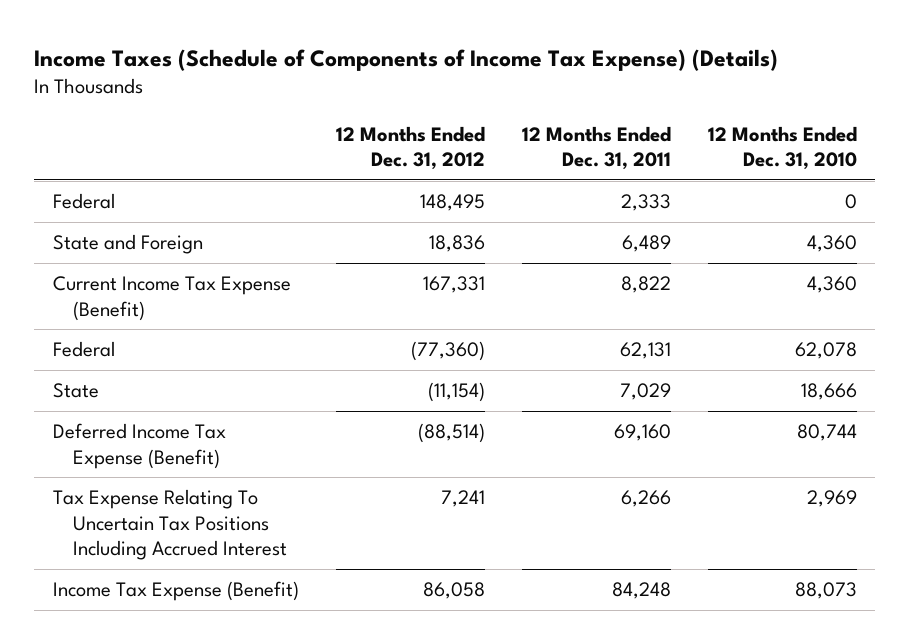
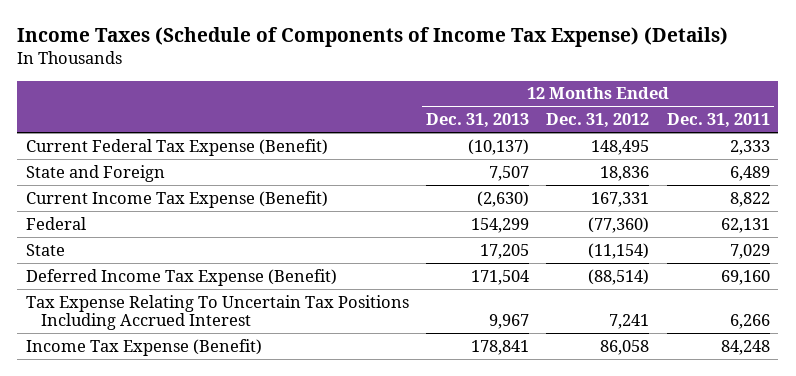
[707,125,857,171] 12 Months Ended Dec. 31, 2010 -> none
none -> [426,113,530,129] Dec. 31, 2013
[52,193,115,210] Federal -> [25,138,328,156] Current Federal Tax Expense (Benefit)

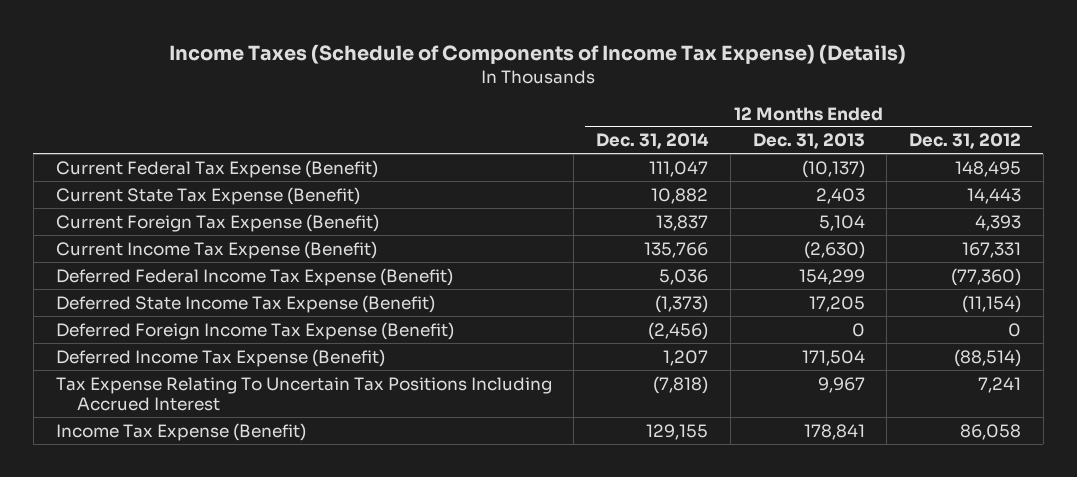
[666,113,770,129] Dec. 31, 2011 -> none
none -> [596,133,710,150] Dec. 31, 2014
[25,164,165,182] State and Foreign -> none
none -> [55,186,360,205] Current State Tax Expense (Benefit)
none -> [55,213,379,232] Current Foreign Tax Expense (Benefit)
[25,216,86,230] Federal -> [55,267,453,286] Deferred Federal Income Tax Expense (Benefit)
[25,243,65,256] State -> [55,294,435,313] Deferred State Income Tax Expense (Benefit)
none -> [55,321,454,340] Deferred Foreign Income Tax Expense (Benefit)

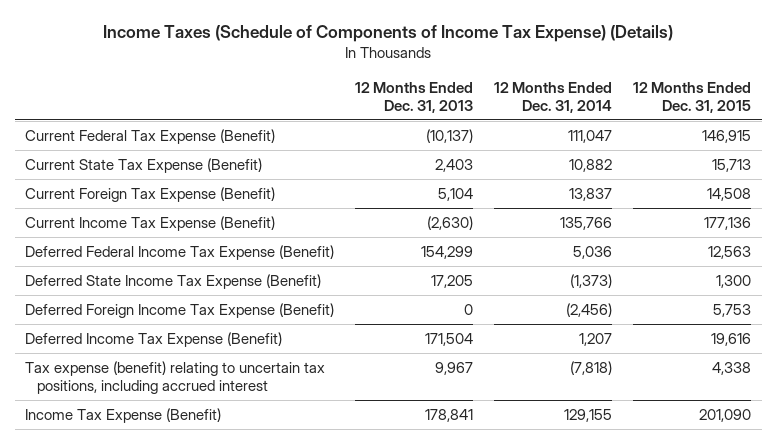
[909,133,1022,150] Dec. 31, 2012 -> none
none -> [633,82,752,113] 12 Months Ended Dec. 31, 2015
[55,376,552,412] Tax Expense Relating To Uncertain Tax Positions Including Accrued Interest -> [25,360,326,394] Tax expense (benefit) relating to uncertain tax positions, including accrued interest

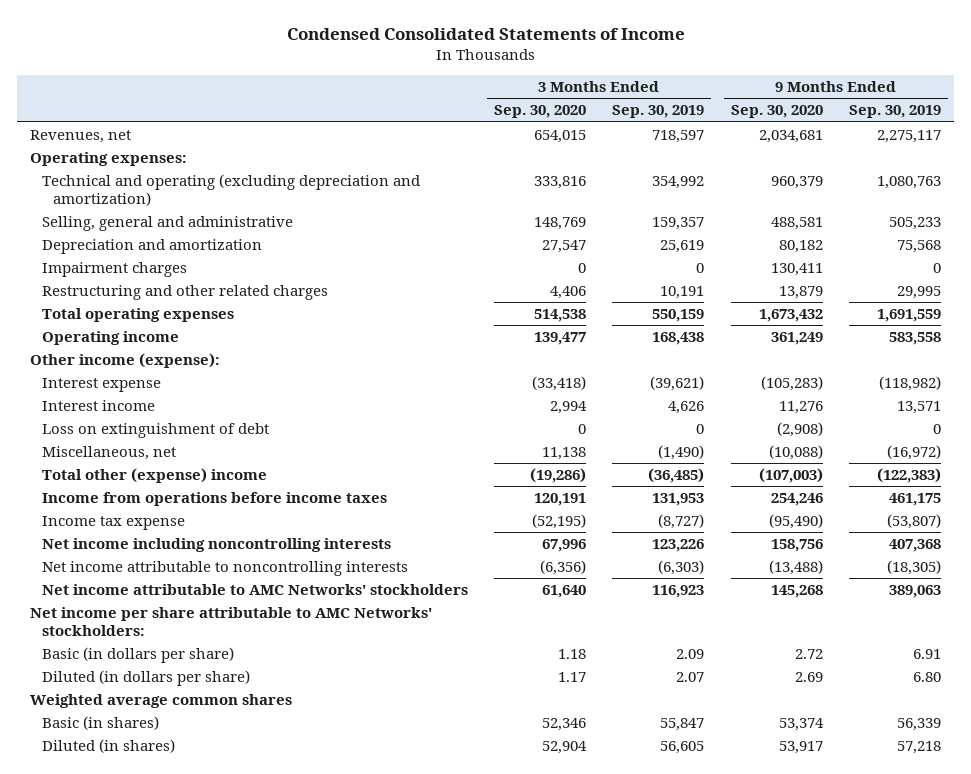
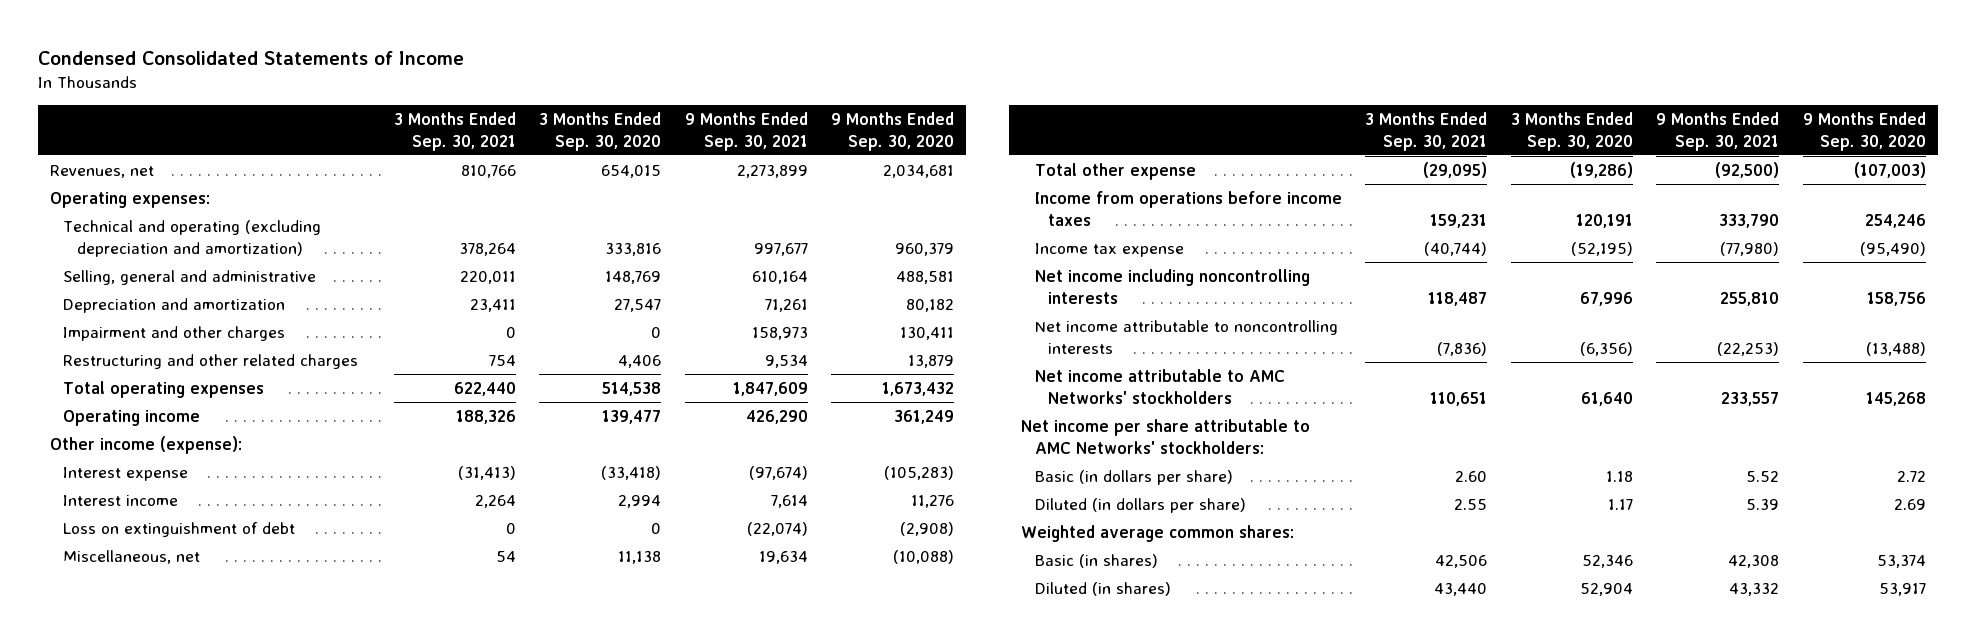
[612,105,705,119] Sep. 30, 2019 -> none
[848,105,941,119] Sep. 30, 2019 -> none
none -> [393,111,516,151] 3 Months Ended Sep. 30, 2021
none -> [684,111,808,151] 9 Months Ended Sep. 30, 2021
[41,261,187,277] Impairment charges -> [63,325,286,341] Impairment and other charges
[41,467,267,483] Total other (expense) income -> [1034,162,1196,180] Total other expense
[30,693,293,708] Weighted average common shares -> [1021,524,1295,542] Weighted average common shares:

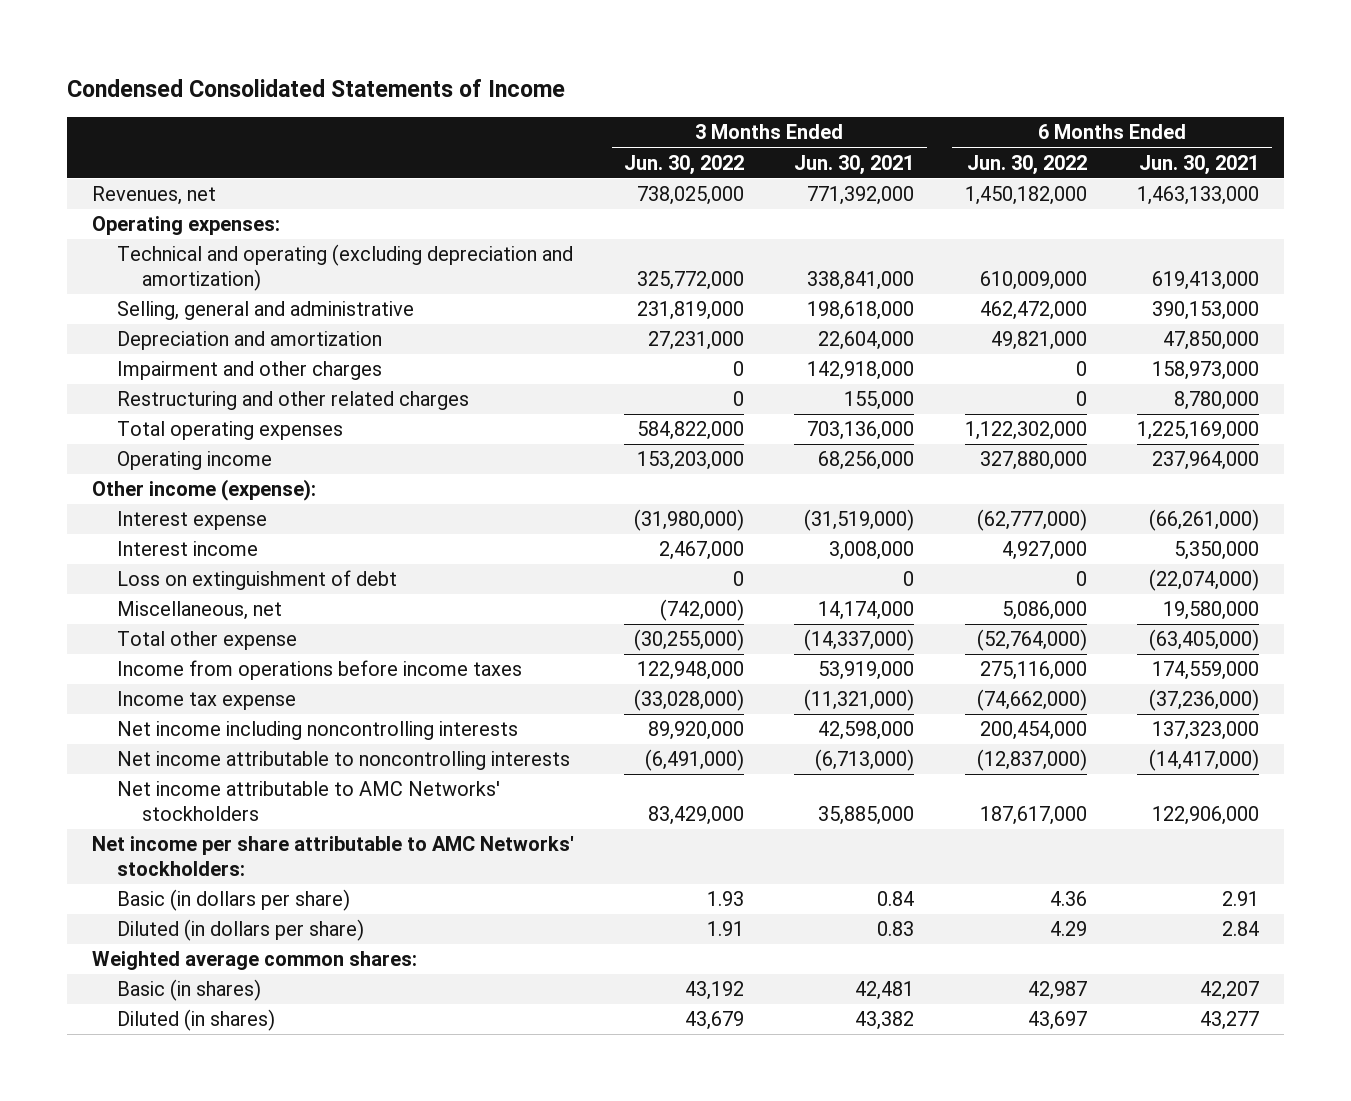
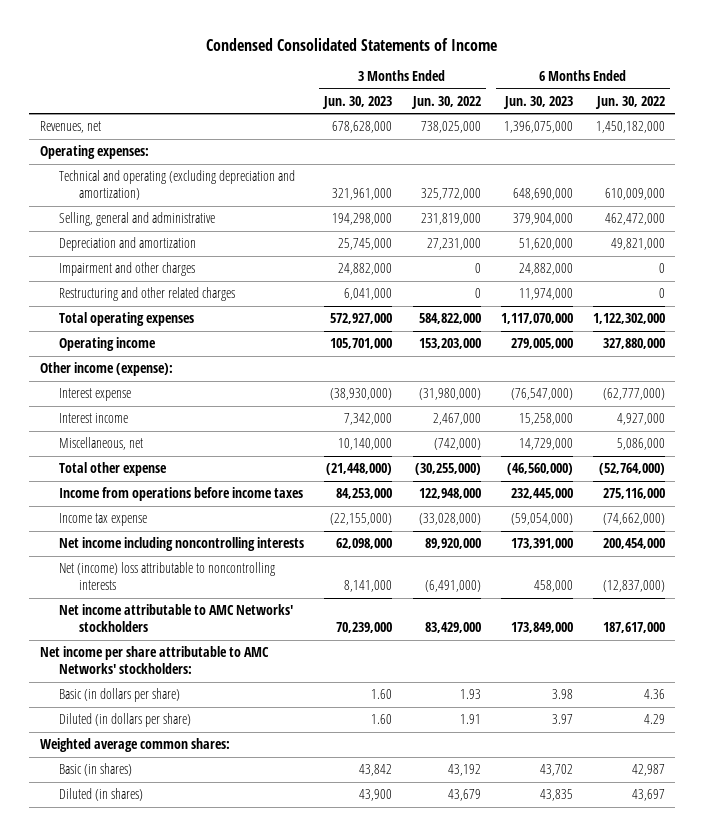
[794,154,915,175] Jun. 30, 2021 -> none
[1138,154,1259,175] Jun. 30, 2021 -> none
none -> [322,95,393,109] Jun. 30, 2023
none -> [502,95,573,109] Jun. 30, 2023
[116,570,397,591] Loss on extinguishment of debt -> none
[116,751,570,771] Net income attributable to noncontrolling interests -> [59,562,276,591] Net (income) loss attributable to noncontrolling interests

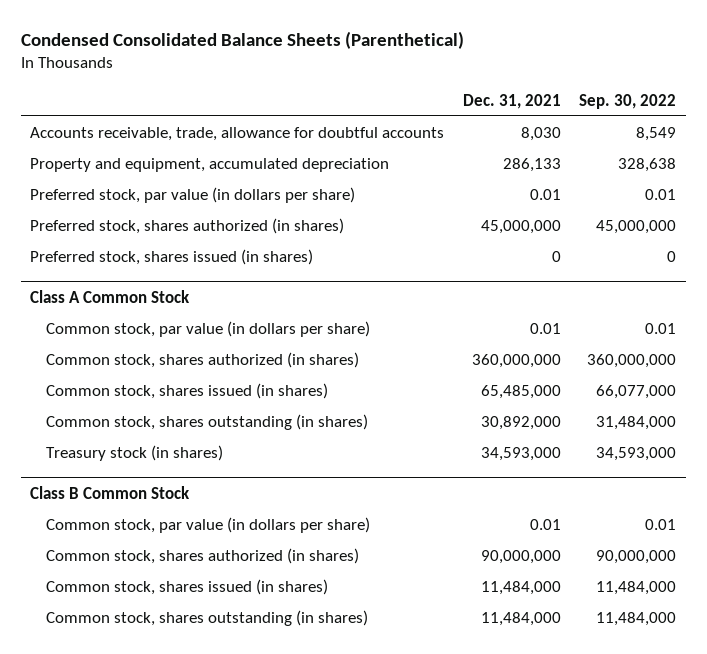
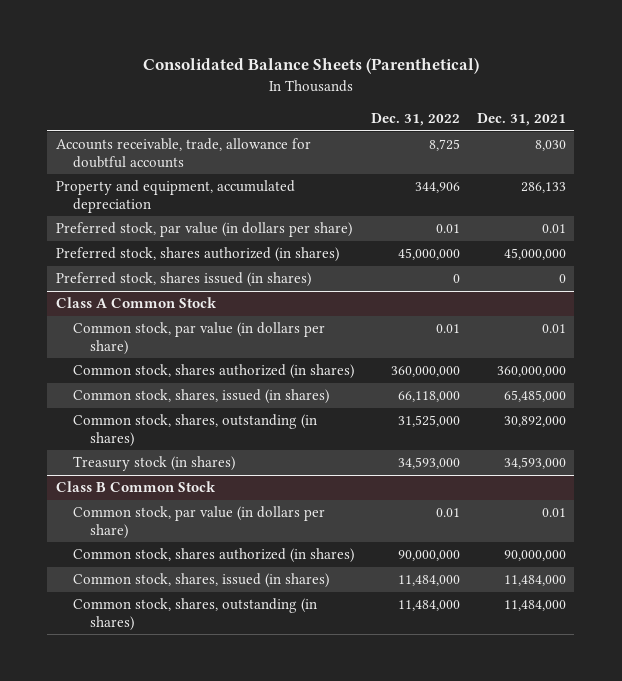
[20,31,464,50] Condensed Consolidated Balance Sheets (Parenthetical) -> [142,58,479,75] Consolidated Balance Sheets (Parenthetical)
[579,93,677,109] Sep. 30, 2022 -> none
none -> [370,112,460,126] Dec. 31, 2022
[45,382,328,399] Common stock, shares issued (in shares) -> [73,389,330,405] Common stock, shares, issued (in shares)
[45,413,368,430] Common stock, shares outstanding (in shares) -> [73,414,318,447] Common stock, shares, outstanding (in shares)
[45,578,328,595] Common stock, shares issued (in shares) -> [73,573,330,589] Common stock, shares, issued (in shares)
[45,609,368,626] Common stock, shares outstanding (in shares) -> [73,598,318,631] Common stock, shares, outstanding (in shares)

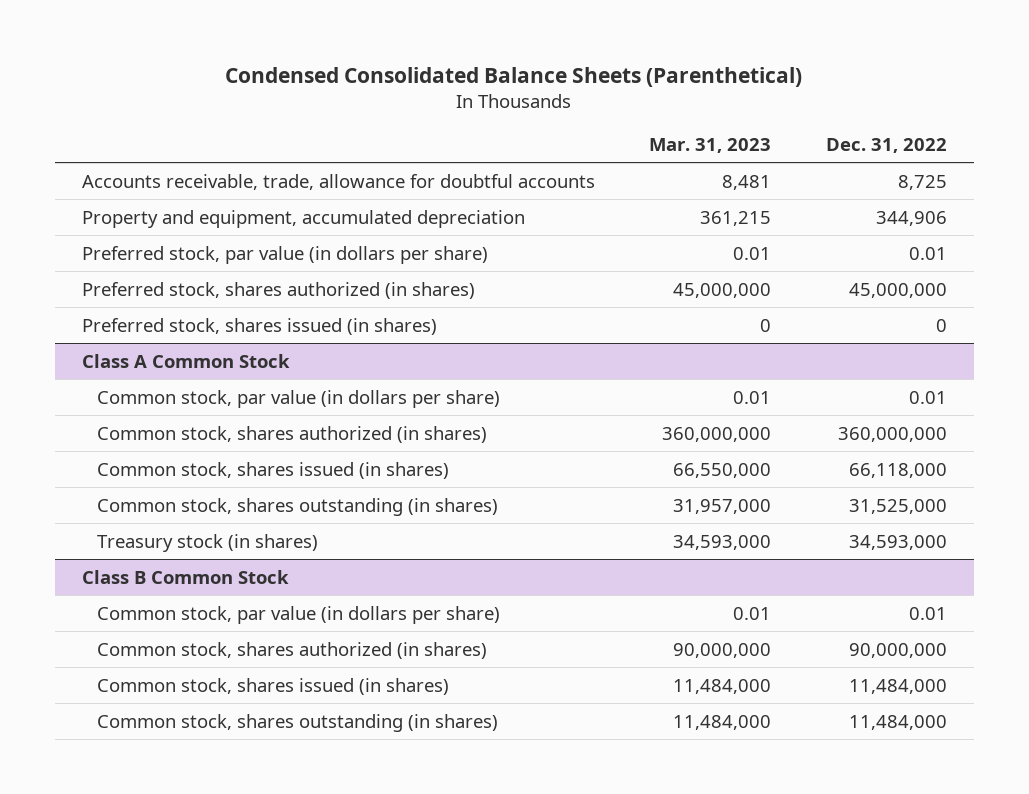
[142,58,479,75] Consolidated Balance Sheets (Parenthetical) -> [225,67,803,88] Condensed Consolidated Balance Sheets (Parenthetical)
[476,112,566,126] Dec. 31, 2021 -> none
none -> [649,137,772,153] Mar. 31, 2023
[73,389,330,405] Common stock, shares, issued (in shares) -> [97,461,450,479] Common stock, shares issued (in shares)
[73,414,318,447] Common stock, shares, outstanding (in shares) -> [97,497,499,516] Common stock, shares outstanding (in shares)
[73,573,330,589] Common stock, shares, issued (in shares) -> [97,677,450,695] Common stock, shares issued (in shares)
[73,598,318,631] Common stock, shares, outstanding (in shares) -> [97,713,499,732] Common stock, shares outstanding (in shares)

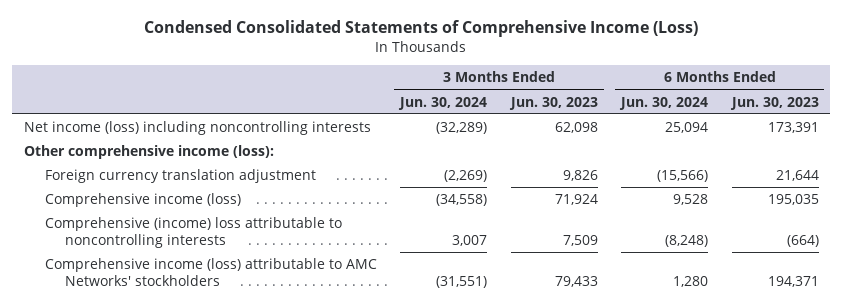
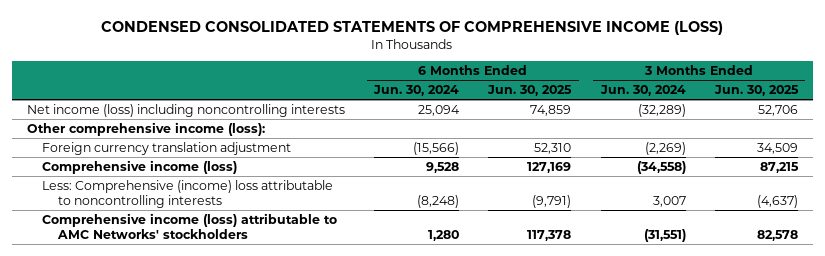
[144,20,699,38] Condensed Consolidated Statements of Comprehensive Income (Loss) -> [101,20,724,35] CONDENSED CONSOLIDATED STATEMENTS OF COMPREHENSIVE INCOME (LOSS)
[508,96,598,110] Jun. 30, 2023 -> none
[729,96,819,110] Jun. 30, 2023 -> none
none -> [487,85,573,97] Jun. 30, 2025
none -> [714,85,800,97] Jun. 30, 2025
[44,216,342,249] Comprehensive (income) loss attributable to noncontrolling interests -> [42,179,334,208] Less: Comprehensive (income) loss attributable to noncontrolling interests

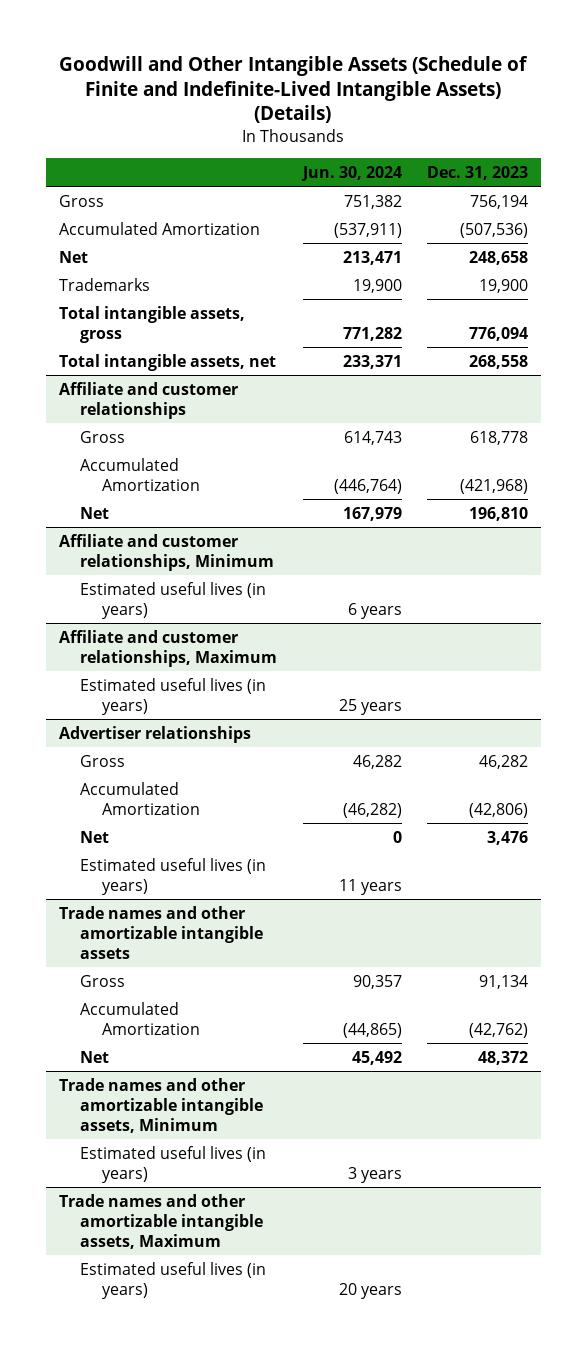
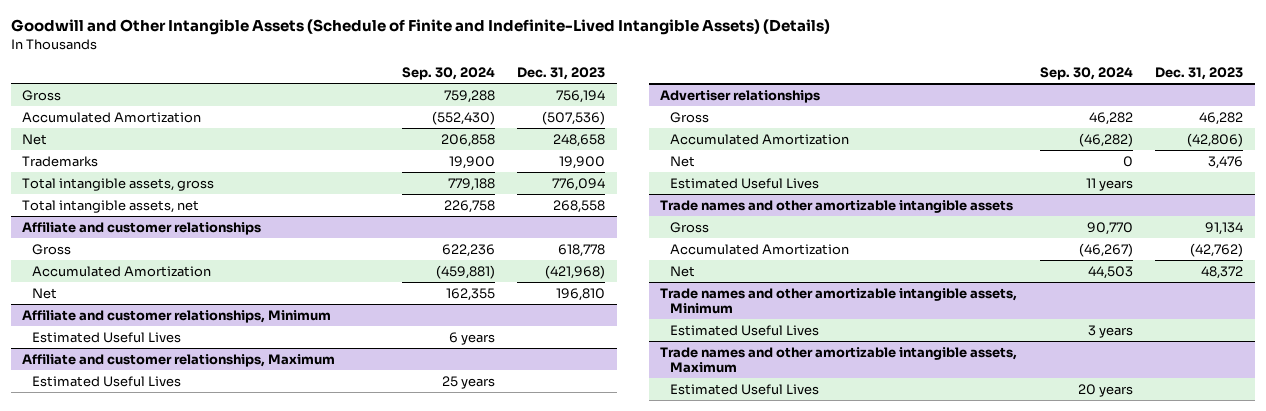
[300,165,402,181] Jun. 30, 2024 -> none
none -> [401,67,495,81] Sep. 30, 2024
[80,581,267,619] Estimated useful lives (in years) -> [32,331,182,343] Estimated Useful Lives
[80,677,267,715] Estimated useful lives (in years) -> [32,375,182,387] Estimated Useful Lives
[80,857,267,895] Estimated useful lives (in years) -> [670,177,820,189] Estimated Useful Lives
[80,1145,267,1183] Estimated useful lives (in years) -> [670,324,820,336] Estimated Useful Lives
[80,1261,267,1299] Estimated useful lives (in years) -> [670,383,820,395] Estimated Useful Lives

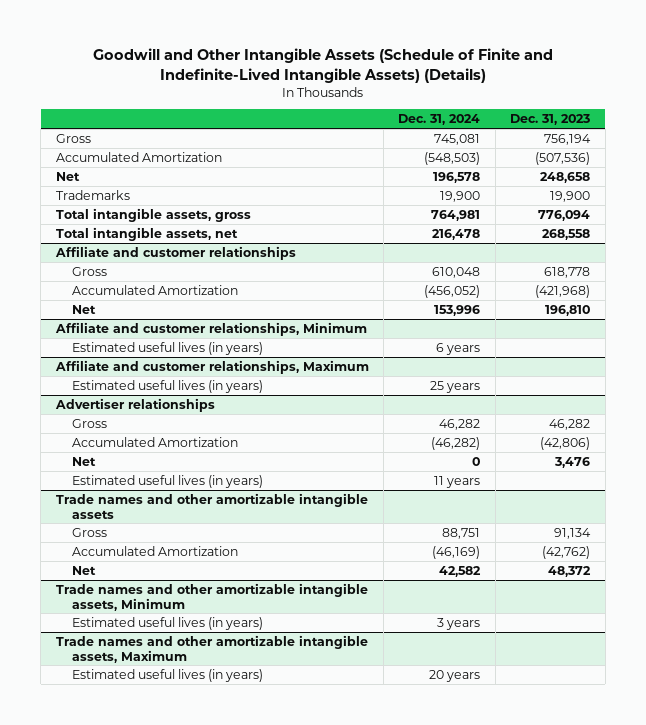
[401,67,495,81] Sep. 30, 2024 -> none
none -> [398,114,481,126] Dec. 31, 2024
[32,331,182,343] Estimated Useful Lives -> [71,341,263,355] Estimated useful lives (in years)
[32,375,182,387] Estimated Useful Lives -> [71,379,263,393] Estimated useful lives (in years)
[670,177,820,189] Estimated Useful Lives -> [71,474,263,488] Estimated useful lives (in years)
[670,324,820,336] Estimated Useful Lives -> [71,616,263,630] Estimated useful lives (in years)
[670,383,820,395] Estimated Useful Lives -> [71,668,263,682] Estimated useful lives (in years)

